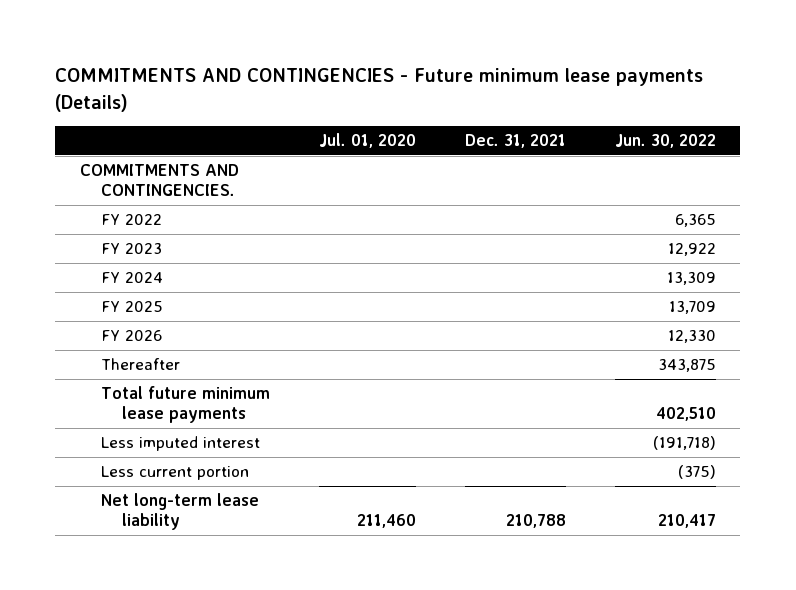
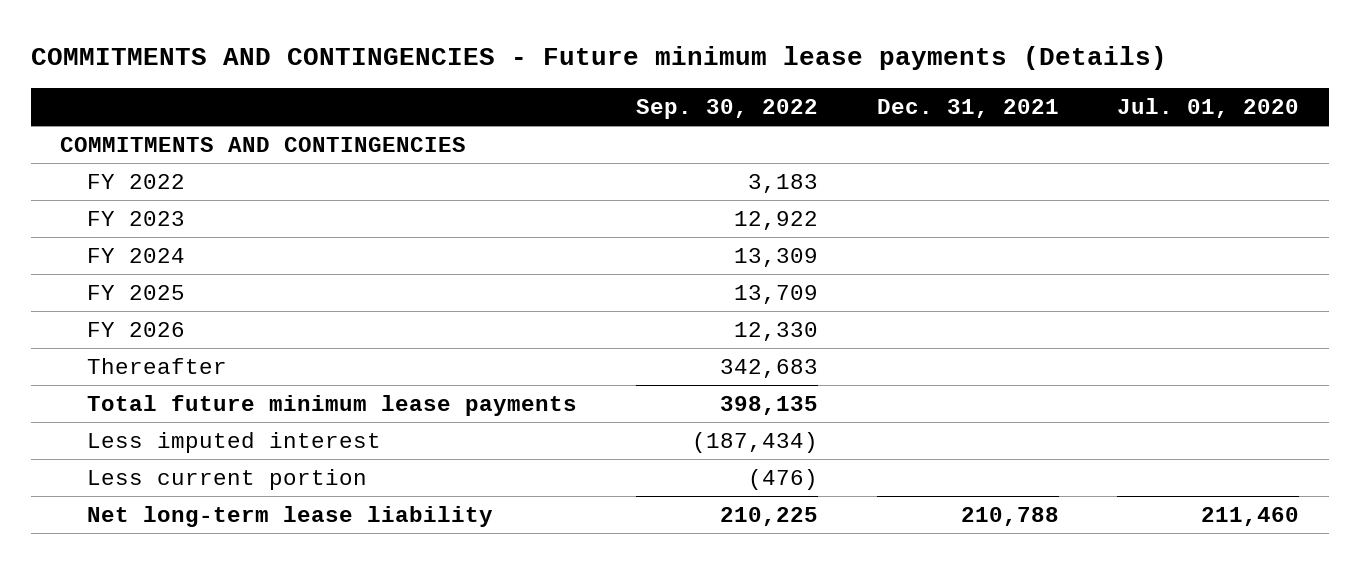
[614,133,716,148] Jun. 30, 2022 -> none
none -> [635,99,818,120] Sep. 30, 2022
[79,164,239,197] COMMITMENTS AND CONTINGENCIES. -> [59,137,466,153] COMMITMENTS AND CONTINGENCIES

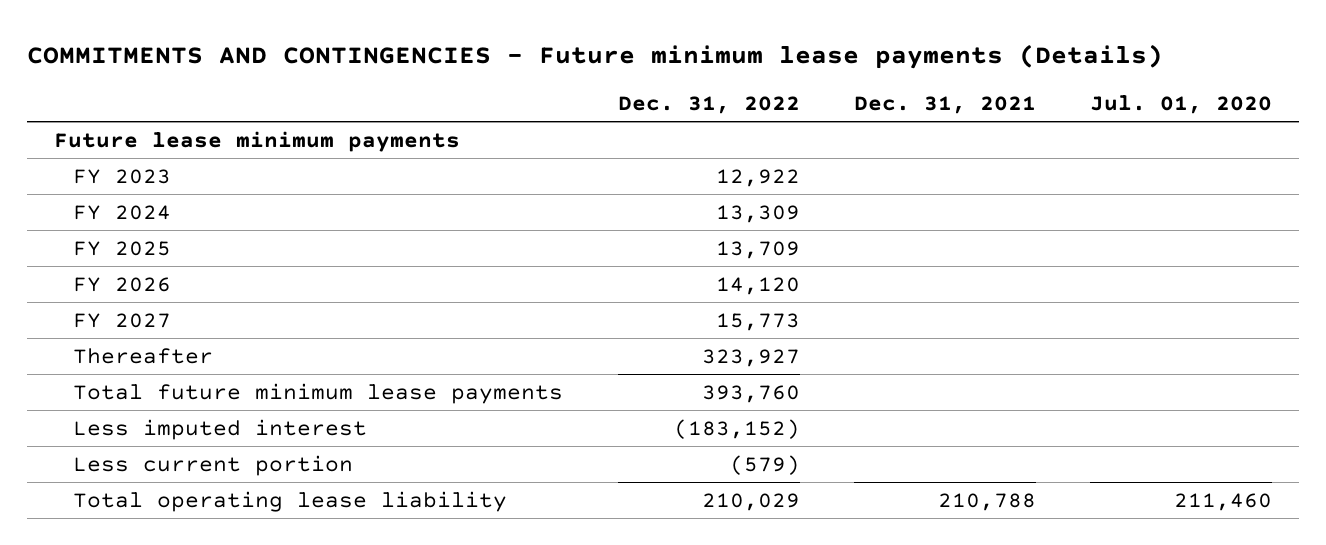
[635,99,818,120] Sep. 30, 2022 -> none
none -> [617,96,800,115] Dec. 31, 2022
[59,137,466,153] COMMITMENTS AND CONTINGENCIES -> none
[87,174,186,190] FY 2022 -> none
none -> [53,130,460,152] Future lease minimum payments
none -> [73,312,172,328] FY 2027
[87,506,494,528] Net long-term lease liability -> [73,490,508,512] Total operating lease liability

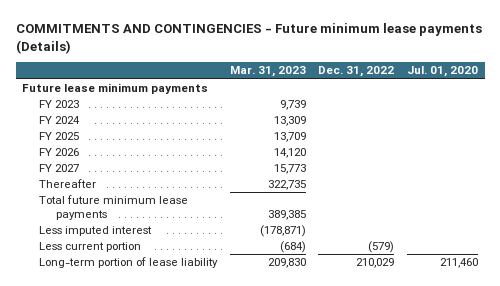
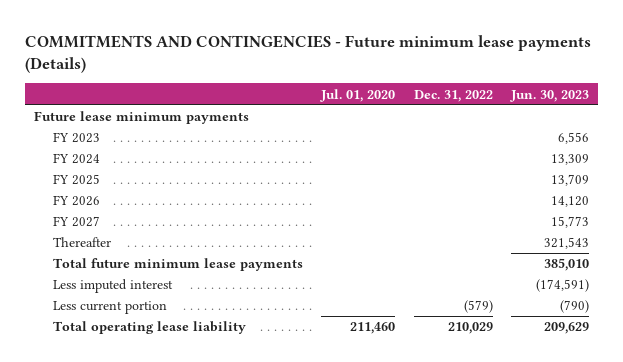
[229,66,306,78] Mar. 31, 2023 -> none
none -> [509,89,589,102] Jun. 30, 2023
[38,257,218,269] Long-term portion of lease liability -> [53,321,247,335] Total operating lease liability

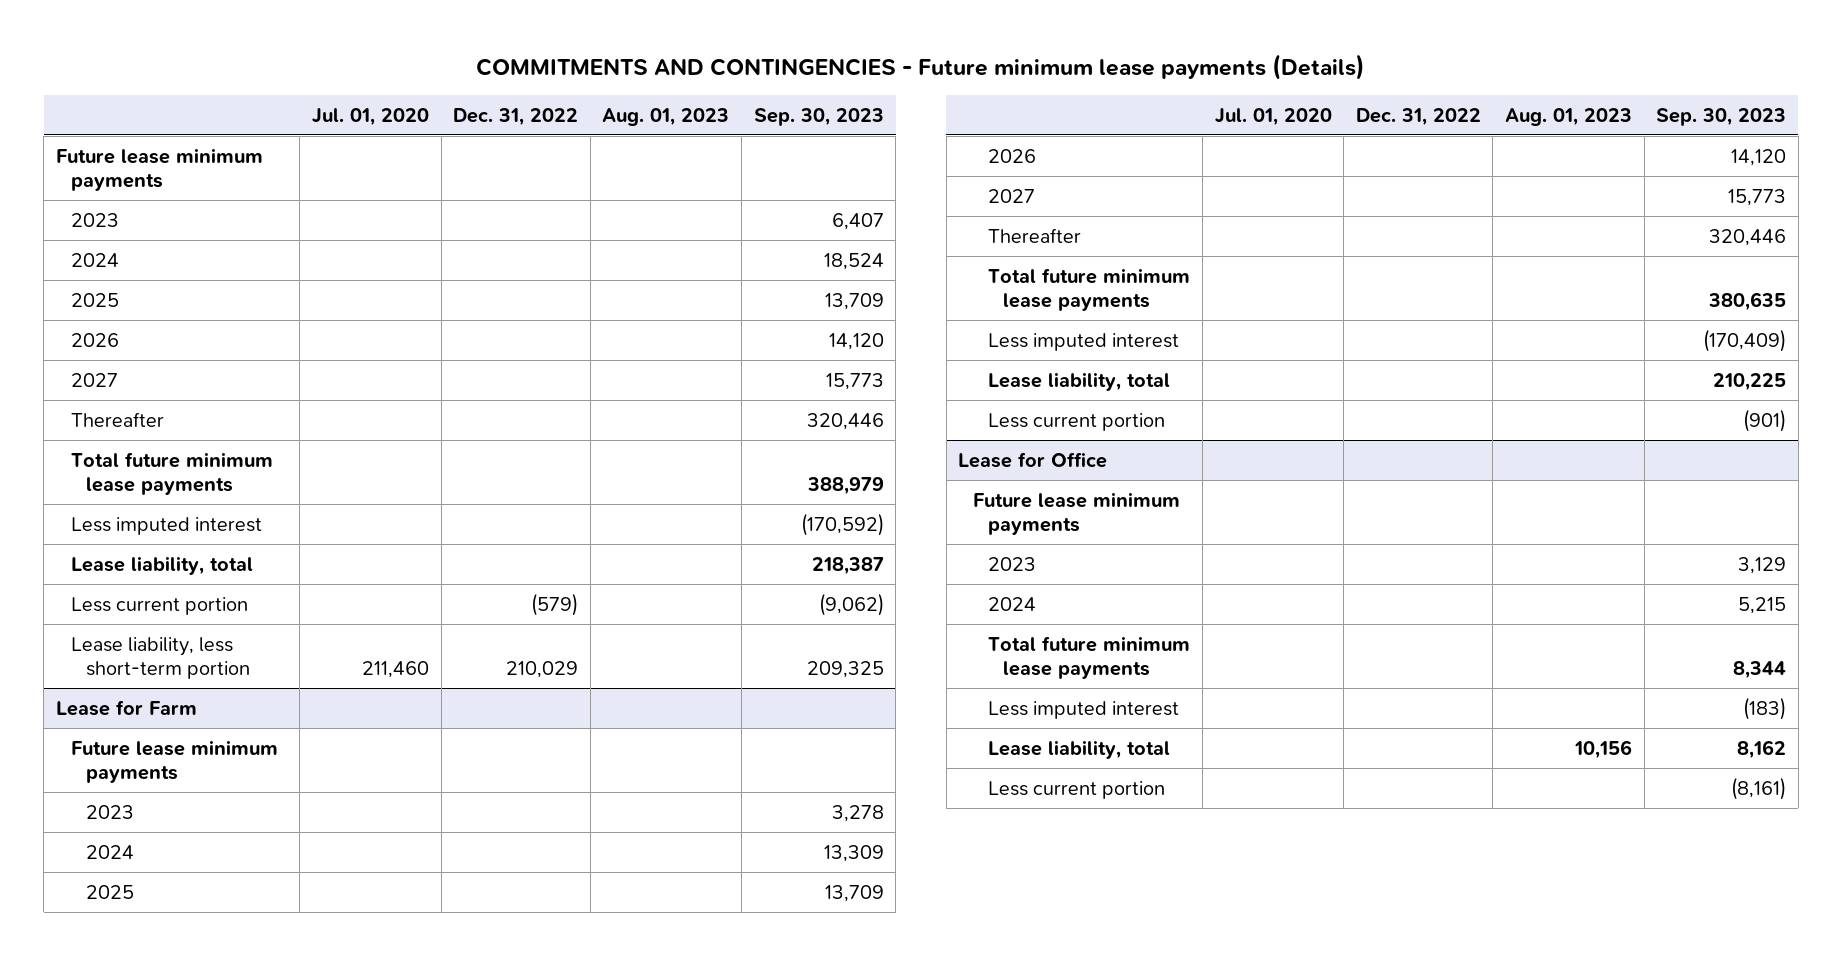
[509,89,589,102] Jun. 30, 2023 -> none
none -> [602,107,730,126] Aug. 01, 2023
none -> [753,107,884,126] Sep. 30, 2023
[53,132,101,144] FY 2023 -> [70,212,119,227] 2023
[53,153,101,165] FY 2024 -> [70,252,119,267] 2024
[53,174,101,186] FY 2025 -> [70,292,119,307] 2025
[53,195,101,207] FY 2026 -> [70,332,119,347] 2026
[53,216,101,228] FY 2027 -> [70,372,118,387] 2027
none -> [70,555,253,575] Lease liability, total
[53,321,247,335] Total operating lease liability -> [70,636,250,679] Lease liability, less short-term portion
none -> [55,699,197,716] Lease for Farm
none -> [70,739,278,783] Future lease minimum payments
none -> [85,804,134,819] 2023
none -> [85,844,134,859] 2024
none -> [85,884,134,899] 2025
none -> [988,148,1037,163] 2026
none -> [988,188,1036,203] 2027
none -> [988,227,1082,243] Thereafter
none -> [988,267,1191,311] Total future minimum lease payments
none -> [988,332,1180,351] Less imputed interest
none -> [988,371,1171,391] Lease liability, total
none -> [988,412,1166,431] Less current portion
none -> [958,451,1108,468] Lease for Office
none -> [973,491,1181,535] Future lease minimum payments
none -> [988,556,1037,571] 2023
none -> [988,596,1037,611] 2024
none -> [988,635,1191,679] Total future minimum lease payments
none -> [988,700,1180,719] Less imputed interest
none -> [988,739,1171,759] Lease liability, total
none -> [988,780,1166,799] Less current portion

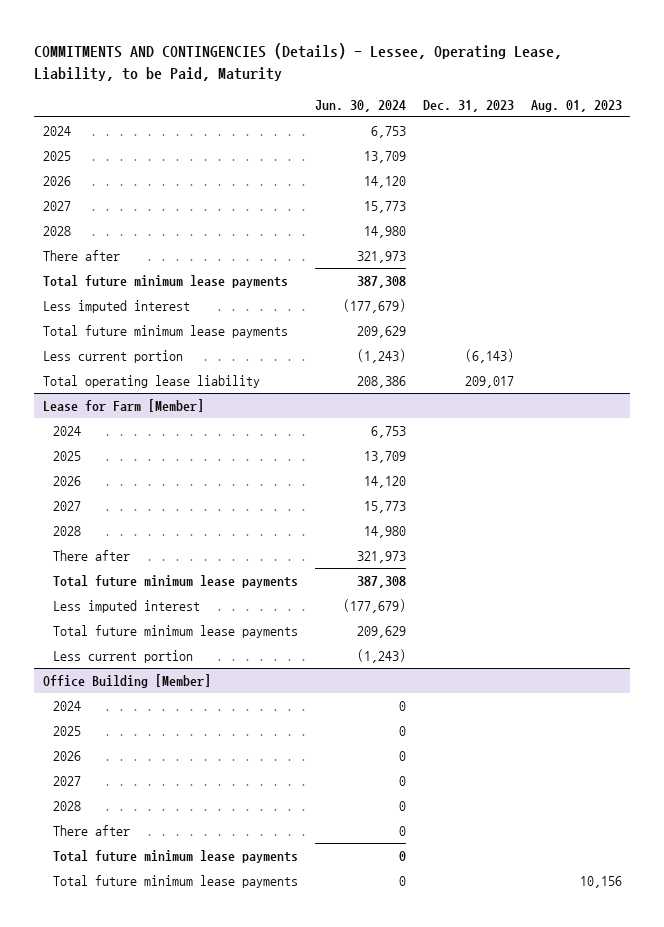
[475,53,1365,80] COMMITMENTS AND CONTINGENCIES - Future minimum lease payments (Details) -> [34,42,563,81] COMMITMENTS AND CONTINGENCIES (Details) - Lessee, Operating Lease, Liability, to be Paid, Maturity
[311,107,429,126] Jul. 01, 2020 -> none
[453,107,579,126] Dec. 31, 2022 -> none
[753,107,884,126] Sep. 30, 2023 -> none
none -> [314,99,406,112] Jun. 30, 2024
none -> [422,99,514,112] Dec. 31, 2023
[55,147,263,191] Future lease minimum payments -> none
[70,212,119,227] 2023 -> none
[70,411,164,427] Thereafter -> none
none -> [42,226,71,237] 2028
none -> [42,250,120,262] There after
[70,555,253,575] Lease liability, total -> [42,325,288,339] Total future minimum lease payments
[70,739,278,783] Future lease minimum payments -> none
[85,804,134,819] 2023 -> none
[70,636,250,679] Lease liability, less short-term portion -> [42,375,260,389] Total operating lease liability
[55,699,197,716] Lease for Farm -> [42,399,204,413] Lease for Farm [Member]
[988,227,1082,243] Thereafter -> none
none -> [53,526,82,537] 2028
none -> [53,550,131,562] There after
[988,371,1171,391] Lease liability, total -> [53,625,299,639] Total future minimum lease payments
[958,451,1108,468] Lease for Office -> none
[973,491,1181,535] Future lease minimum payments -> none
[988,556,1037,571] 2023 -> none
[988,596,1037,611] 2024 -> none
[988,635,1191,679] Total future minimum lease payments -> none
[988,700,1180,719] Less imputed interest -> none
[988,739,1171,759] Lease liability, total -> none
[988,780,1166,799] Less current portion -> none
none -> [42,674,211,689] Office Building [Member]
none -> [53,701,82,712] 2024
none -> [53,726,82,737] 2025
none -> [53,751,82,762] 2026
none -> [53,776,82,787] 2027
none -> [53,801,82,812] 2028
none -> [53,825,131,837] There after
none -> [53,850,299,864] Total future minimum lease payments
none -> [53,875,299,889] Total future minimum lease payments

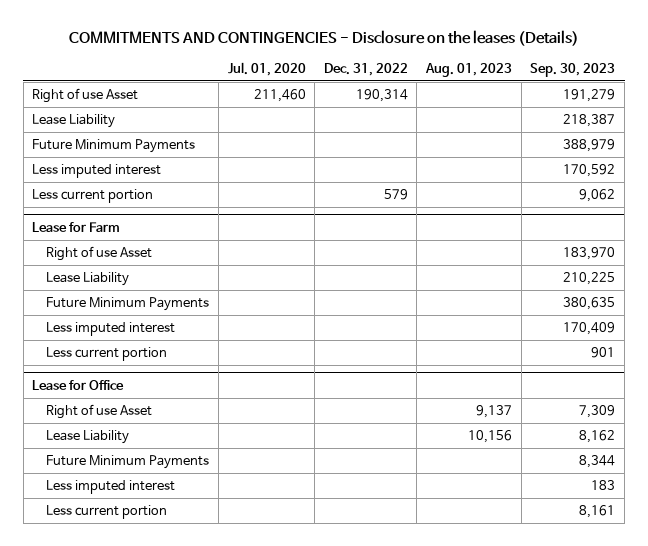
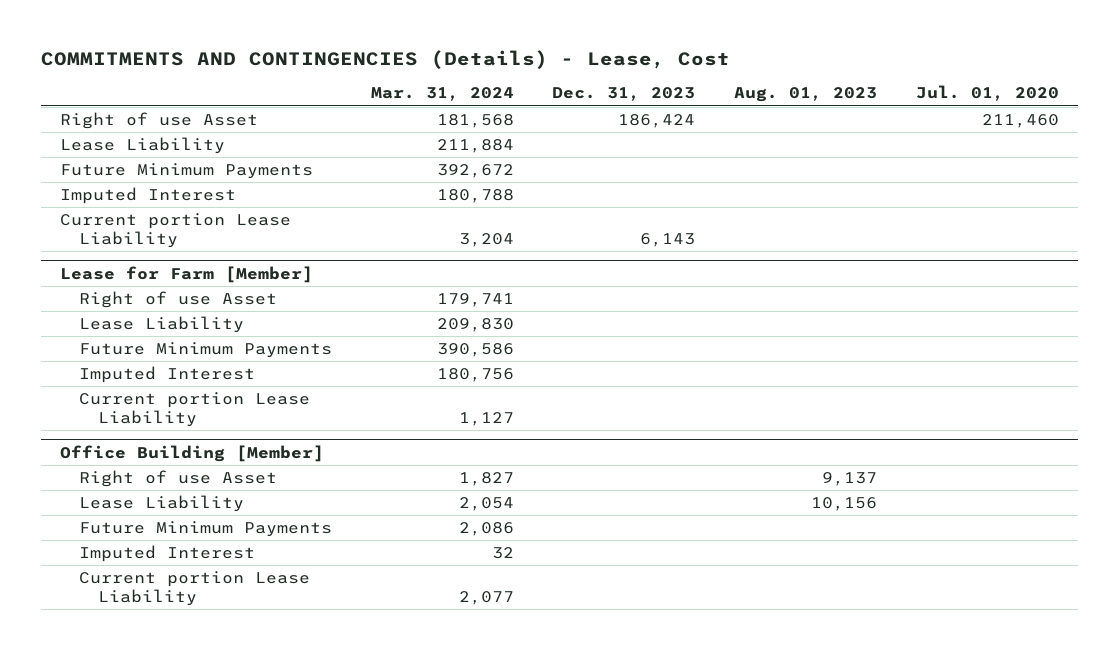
[68,29,579,46] COMMITMENTS AND CONTINGENCIES - Disclosure on the leases (Details) -> [40,49,730,69] COMMITMENTS AND CONTINGENCIES (Details) - Lease, Cost
[323,62,408,76] Dec. 31, 2022 -> none
[530,62,616,77] Sep. 30, 2023 -> none
none -> [370,87,514,102] Mar. 31, 2024
none -> [552,87,696,102] Dec. 31, 2023
[32,164,162,179] Less imputed interest -> [60,187,237,205] Imputed Interest
[32,189,154,204] Less current portion -> [60,213,292,249] Current portion Lease Liability
[32,221,121,232] Lease for Farm -> [60,265,314,283] Lease for Farm [Member]
[46,322,176,337] Less imputed interest -> [78,366,255,384] Imputed Interest
[46,347,168,362] Less current portion -> [78,392,310,428] Current portion Lease Liability
[32,379,125,390] Lease for Office -> [60,444,325,462] Office Building [Member]
[46,480,176,495] Less imputed interest -> [78,545,255,563] Imputed Interest
[46,505,168,520] Less current portion -> [78,571,310,607] Current portion Lease Liability

